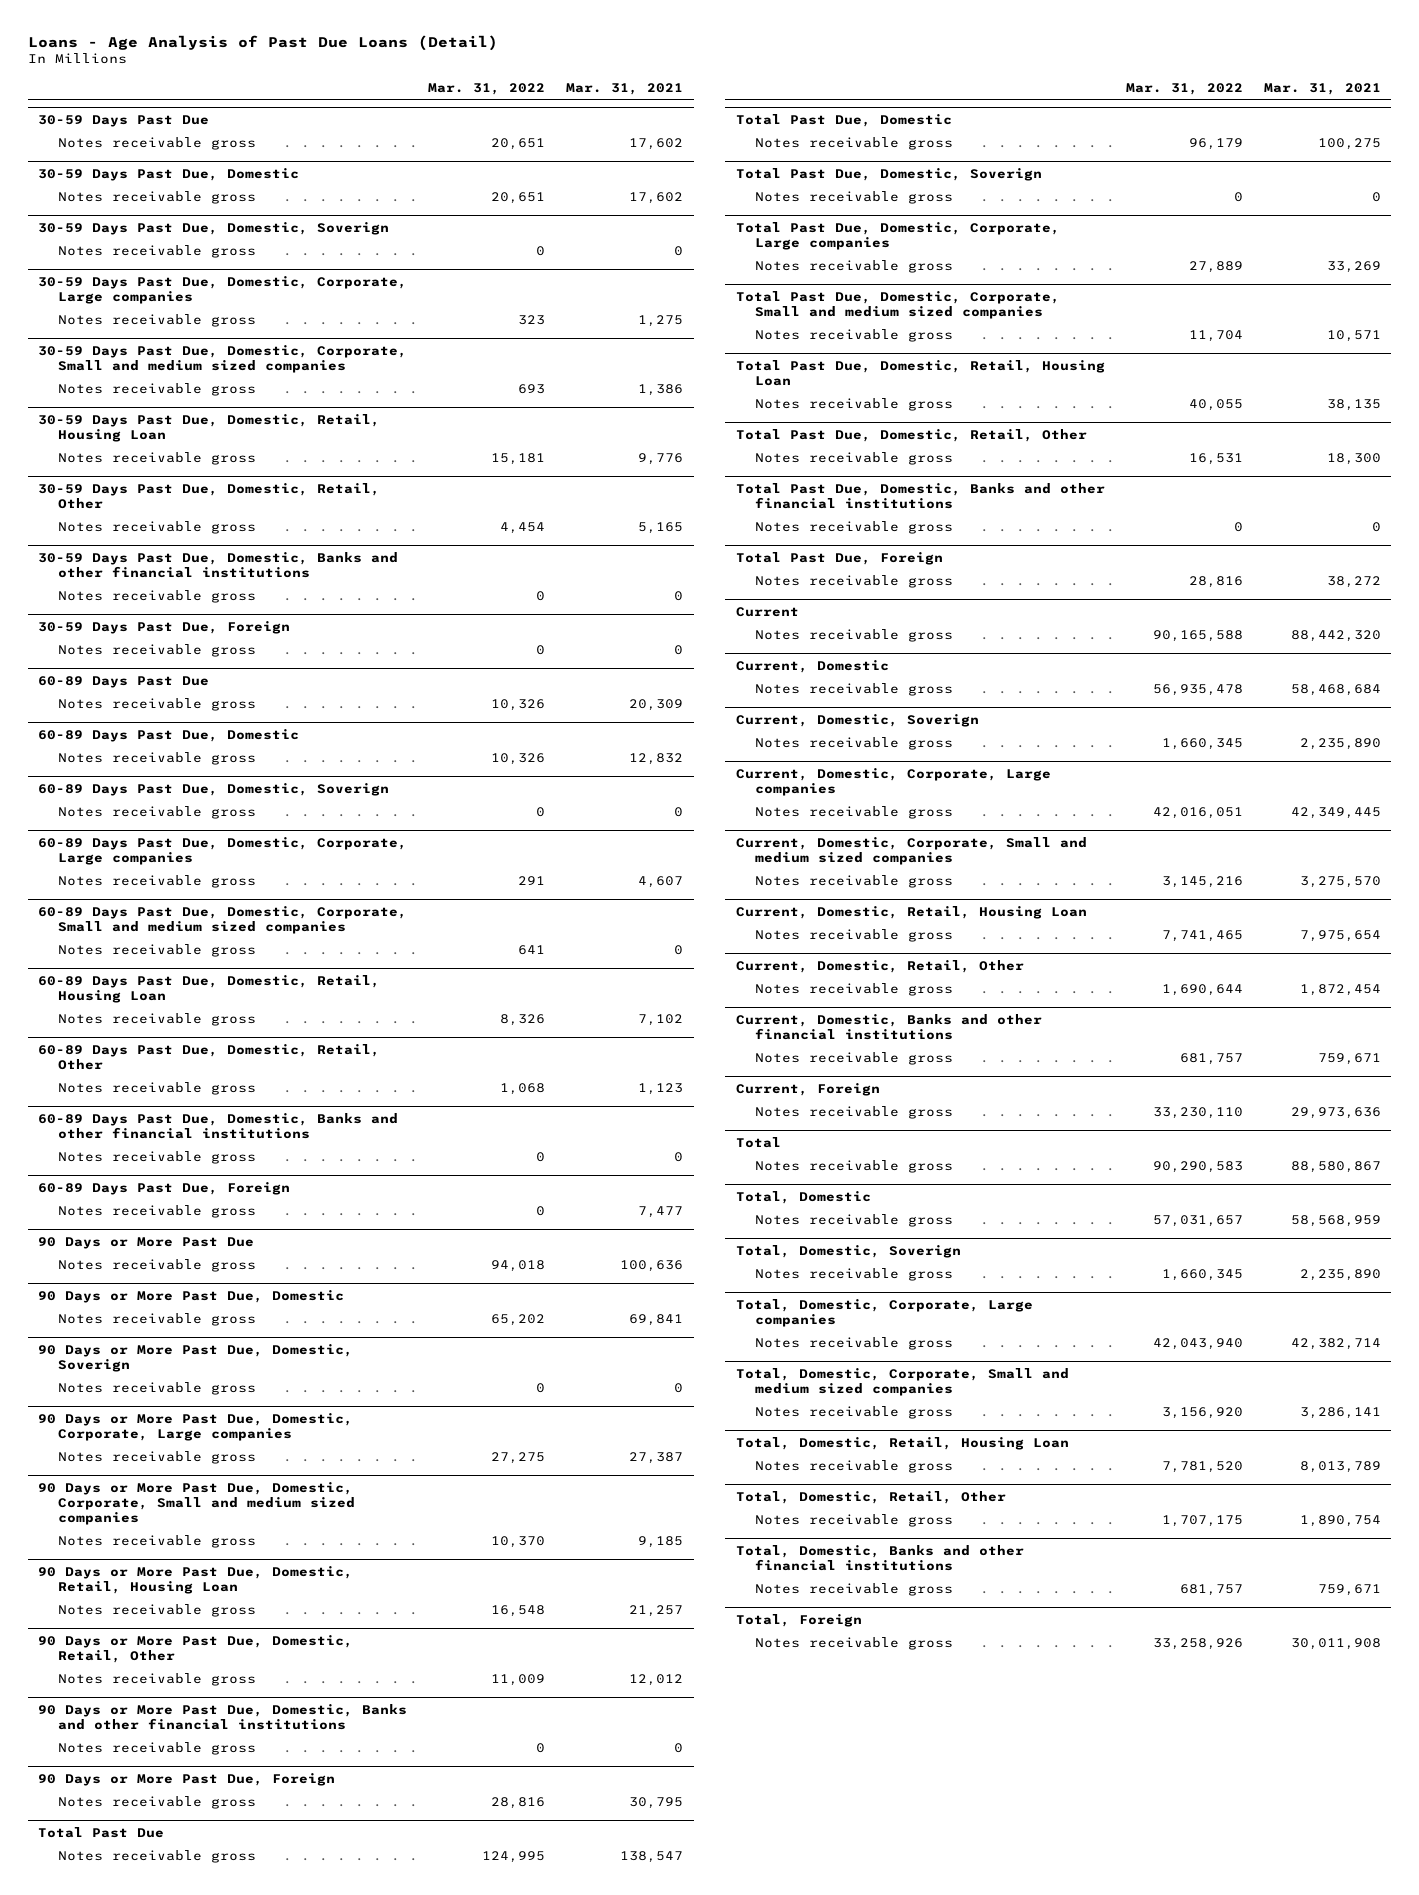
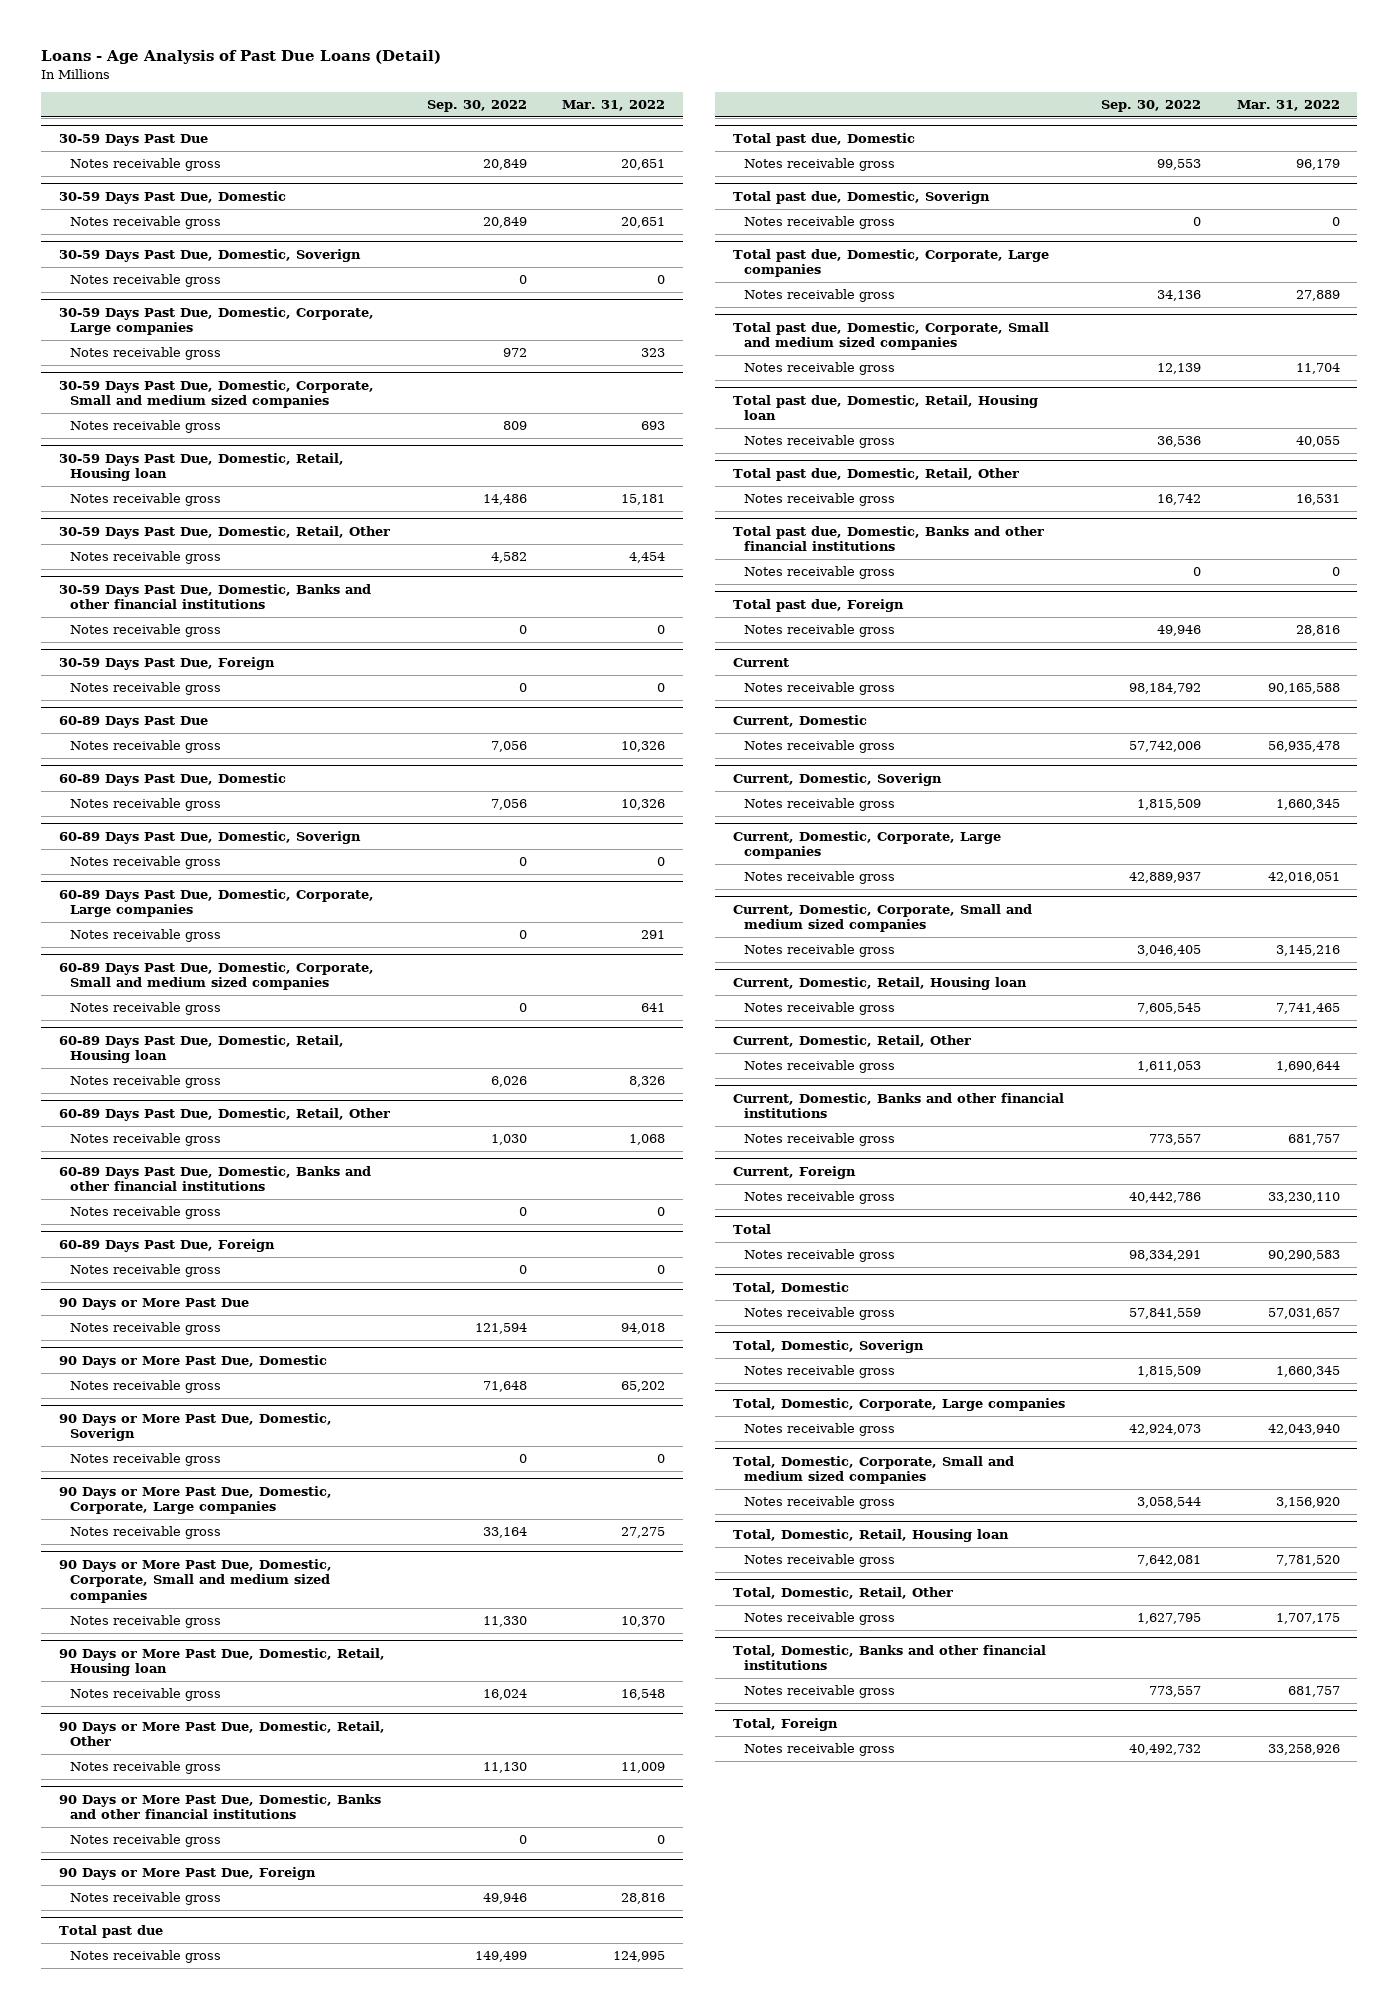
[566,82,684,95] Mar. 31, 2021 -> none
none -> [426,99,527,112] Sep. 30, 2022
[38,413,381,442] 30-59 Days Past Due, Domestic, Retail, Housing Loan -> [58,453,344,482] 30-59 Days Past Due, Domestic, Retail, Housing loan
[38,974,381,1003] 60-89 Days Past Due, Domestic, Retail, Housing Loan -> [58,1035,344,1064] 60-89 Days Past Due, Domestic, Retail, Housing loan
[38,1565,354,1594] 90 Days or More Past Due, Domestic, Retail, Housing Loan -> [58,1648,385,1677] 90 Days or More Past Due, Domestic, Retail, Housing loan
[38,1826,165,1838] Total Past Due -> [58,1925,163,1939] Total past due
[735,113,952,127] Total Past Due, Domestic -> [733,133,916,147] Total past due, Domestic
[735,167,1042,181] Total Past Due, Domestic, Soverign -> [733,191,991,205] Total past due, Domestic, Soverign
[735,221,1060,250] Total Past Due, Domestic, Corporate, Large companies -> [733,249,1050,278] Total past due, Domestic, Corporate, Large companies
[735,290,1060,319] Total Past Due, Domestic, Corporate, Small and medium sized companies -> [733,322,1050,351] Total past due, Domestic, Corporate, Small and medium sized companies
[735,359,1105,386] Total Past Due, Domestic, Retail, Housing Loan -> [733,395,1039,421] Total past due, Domestic, Retail, Housing loan
[735,428,1087,442] Total Past Due, Domestic, Retail, Other -> [733,468,1020,482] Total past due, Domestic, Retail, Other
[735,482,1105,509] Total Past Due, Domestic, Banks and other financial institutions -> [733,526,1045,552] Total past due, Domestic, Banks and other financial institutions
[735,551,943,565] Total Past Due, Foreign -> [733,599,905,613] Total past due, Foreign
[735,905,1087,919] Current, Domestic, Retail, Housing Loan -> [733,977,1028,991] Current, Domestic, Retail, Housing loan
[735,1436,1069,1450] Total, Domestic, Retail, Housing Loan -> [733,1529,1010,1543] Total, Domestic, Retail, Housing loan

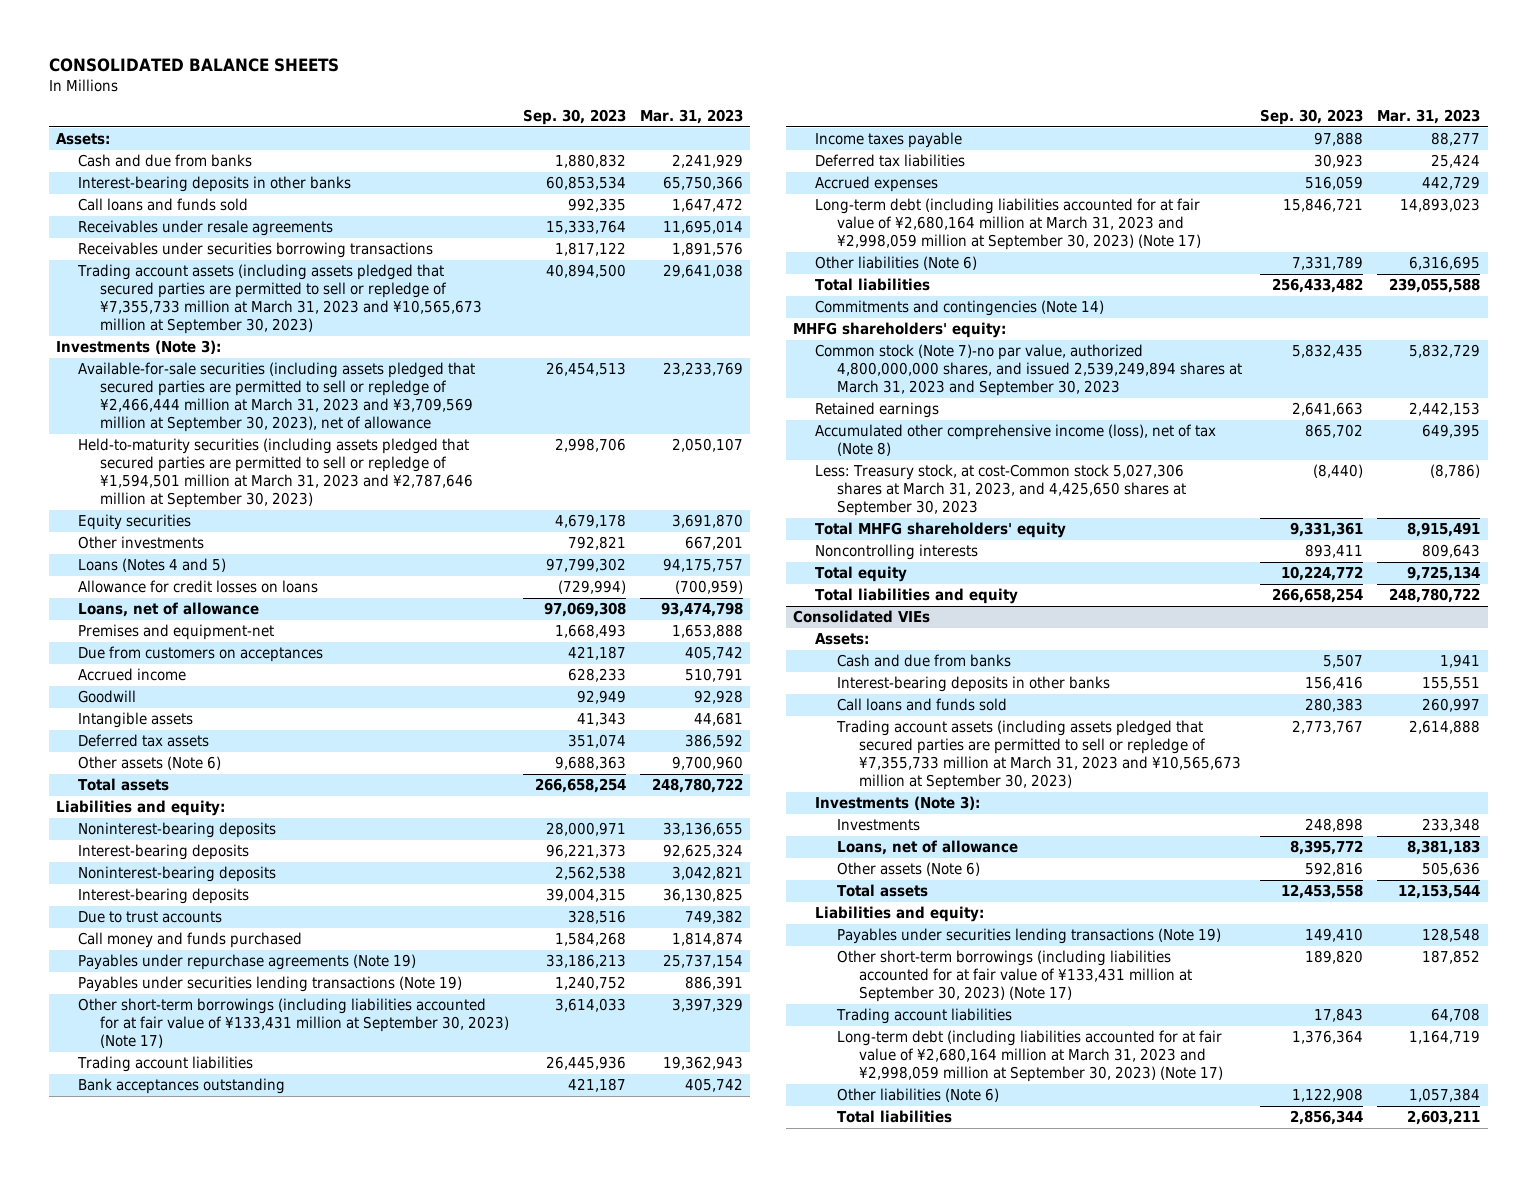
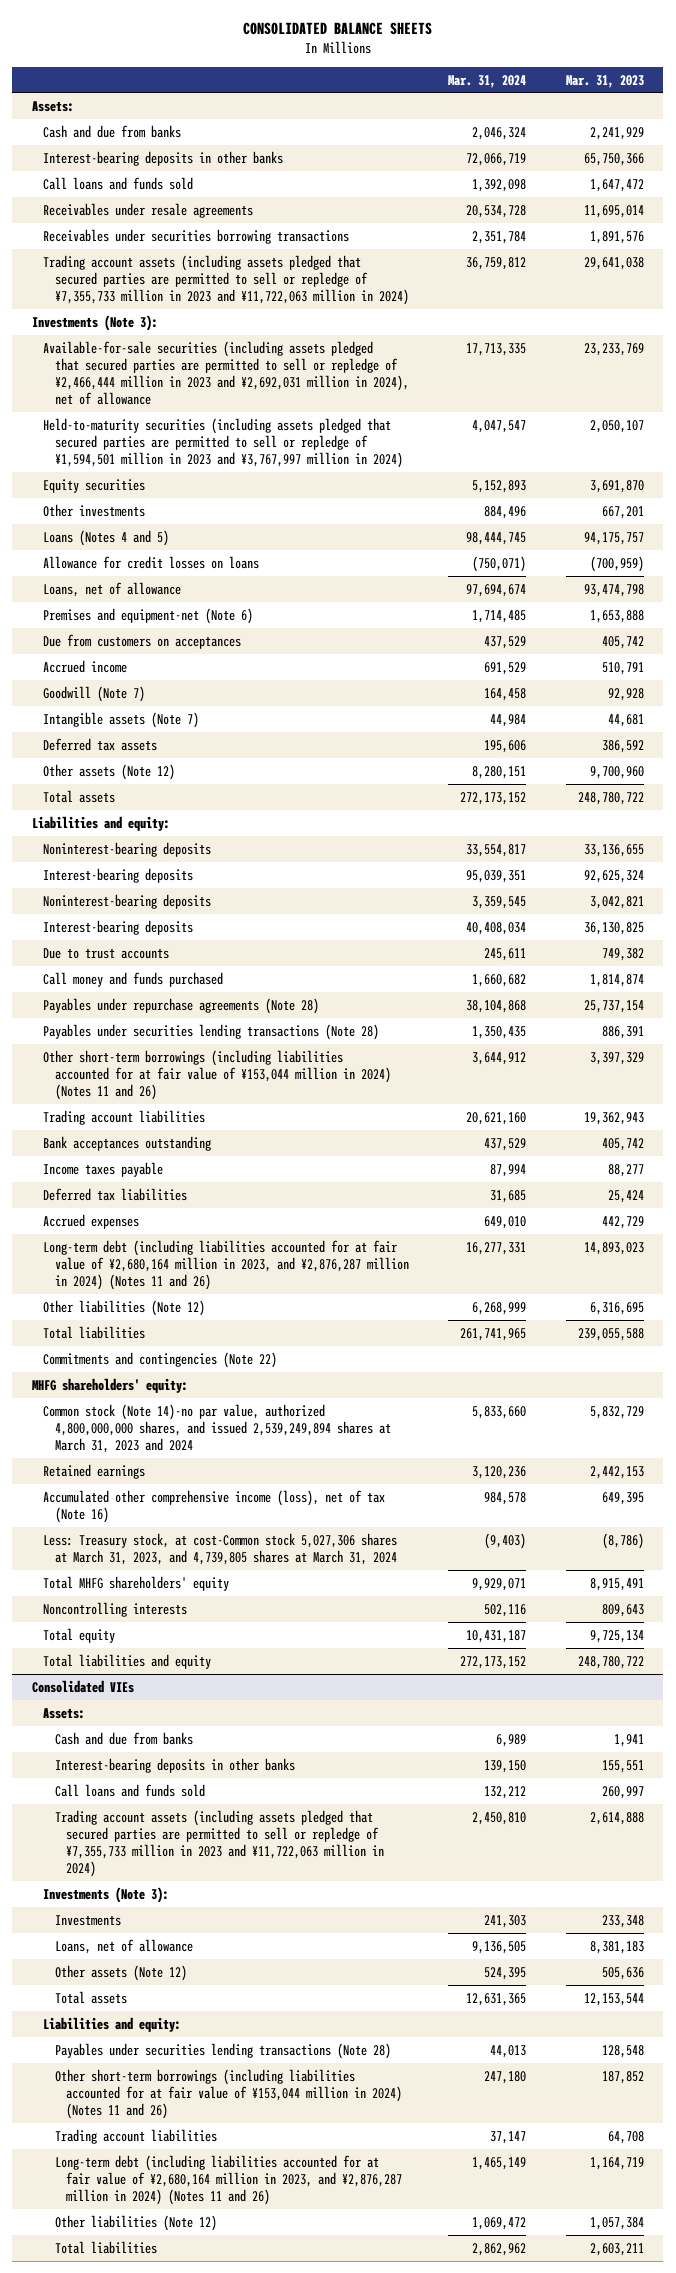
[522,108,626,125] Sep. 30, 2023 -> none
none -> [448,74,527,88] Mar. 31, 2024
[76,264,482,335] Trading account assets (including assets pledged that secured parties are permitted to sell or repledge of ¥7,355,733 million at March 31, 2023 and ¥10,565,673 million at September 30, 2023) -> [43,254,409,305] Trading account assets (including assets pledged that secured parties are permitted to sell or repledge of ¥7,355,733 million in 2023 and ¥11,722,063 million in 2024)
[77,362,475,433] Available-for-sale securities (including assets pledged that secured parties are permitted to sell or repledge of ¥2,466,444 million at March 31, 2023 and ¥3,709,569 million at September 30, 2023), net of allowance -> [43,340,409,405] Available-for-sale securities (including assets pledged that secured parties are permitted to sell or repledge of ¥2,466,444 million in 2023 and ¥2,692,031 million in 2024), net of allowance
[77,438,473,509] Held-to-maturity securities (including assets pledged that secured parties are permitted to sell or repledge of ¥1,594,501 million at March 31, 2023 and ¥2,787,646 million at September 30, 2023) -> [43,417,403,468] Held-to-maturity securities (including assets pledged that secured parties are permitted to sell or repledge of ¥1,594,501 million in 2023 and ¥3,767,997 million in 2024)
[77,624,274,641] Premises and equipment-net -> [43,607,254,624] Premises and equipment-net (Note 6)
[77,690,136,704] Goodwill -> [43,685,146,702] Goodwill (Note 7)
[77,712,193,729] Intangible assets -> [43,711,200,728] Intangible assets (Note 7)
[77,756,221,771] Other assets (Note 6) -> [43,763,176,780] Other assets (Note 12)
[77,954,416,971] Payables under repurchase agreements (Note 19) -> [43,997,320,1014] Payables under repurchase agreements (Note 28)
[77,976,462,993] Payables under securities lending transactions (Note 19) -> [43,1023,380,1040] Payables under securities lending transactions (Note 28)
[77,998,509,1049] Other short-term borrowings (including liabilities accounted for at fair value of ¥133,431 million at September 30, 2023) (Note 17) -> [43,1049,391,1100] Other short-term borrowings (including liabilities accounted for at fair value of ¥153,044 million in 2024) (Notes 11 and 26)
[815,198,1201,251] Long-term debt (including liabilities accounted for at fair value of ¥2,680,164 million at March 31, 2023 and ¥2,998,059 million at September 30, 2023) (Note 17) -> [43,1239,409,1290] Long-term debt (including liabilities accounted for at fair value of ¥2,680,164 million in 2023, and ¥2,876,287 million in 2024) (Notes 11 and 26)
[815,256,978,271] Other liabilities (Note 6) -> [43,1299,206,1316] Other liabilities (Note 12)
[815,300,1105,317] Commitments and contingencies (Note 14) -> [43,1351,278,1368] Commitments and contingencies (Note 22)
[815,344,1242,397] Common stock (Note 7)-no par value, authorized 4,800,000,000 shares, and issued 2,539,249,894 shares at March 31, 2023 and September 30, 2023 -> [43,1403,391,1453] Common stock (Note 14)-no par value, authorized 4,800,000,000 shares, and issued 2,539,249,894 shares at March 31, 2023 and 2024
[815,424,1217,457] Accumulated other comprehensive income (loss), net of tax (Note 8) -> [43,1489,386,1523] Accumulated other comprehensive income (loss), net of tax (Note 16)
[815,464,1186,517] Less: Treasury stock, at cost-Common stock 5,027,306 shares at March 31, 2023, and 4,425,650 shares at September 30, 2023 -> [43,1532,398,1565] Less: Treasury stock, at cost-Common stock 5,027,306 shares at March 31, 2023, and 4,739,805 shares at March 31, 2024
[835,720,1241,791] Trading account assets (including assets pledged that secured parties are permitted to sell or repledge of ¥7,355,733 million at March 31, 2023 and ¥10,565,673 million at September 30, 2023) -> [54,1809,384,1877] Trading account assets (including assets pledged that secured parties are permitted to sell or repledge of ¥7,355,733 million in 2023 and ¥11,722,063 million in 2024)
[836,862,980,877] Other assets (Note 6) -> [54,1964,187,1981] Other assets (Note 12)
[836,928,1221,945] Payables under securities lending transactions (Note 19) -> [54,2042,391,2059] Payables under securities lending transactions (Note 28)
[836,950,1192,1003] Other short-term borrowings (including liabilities accounted for at fair value of ¥133,431 million at September 30, 2023) (Note 17) -> [54,2068,402,2119] Other short-term borrowings (including liabilities accounted for at fair value of ¥153,044 million in 2024) (Notes 11 and 26)
[836,1030,1223,1083] Long-term debt (including liabilities accounted for at fair value of ¥2,680,164 million at March 31, 2023 and ¥2,998,059 million at September 30, 2023) (Note 17) -> [54,2154,402,2205] Long-term debt (including liabilities accounted for at fair value of ¥2,680,164 million in 2023, and ¥2,876,287 million in 2024) (Notes 11 and 26)
[836,1088,999,1103] Other liabilities (Note 6) -> [54,2214,217,2231] Other liabilities (Note 12)

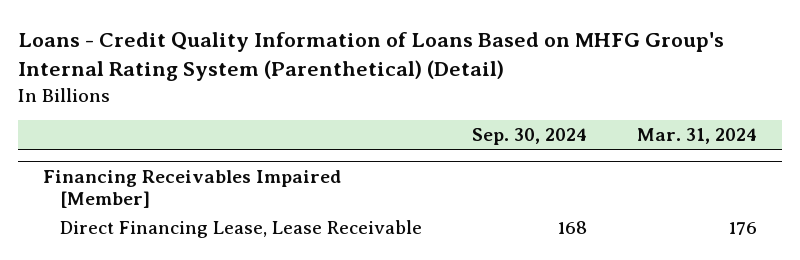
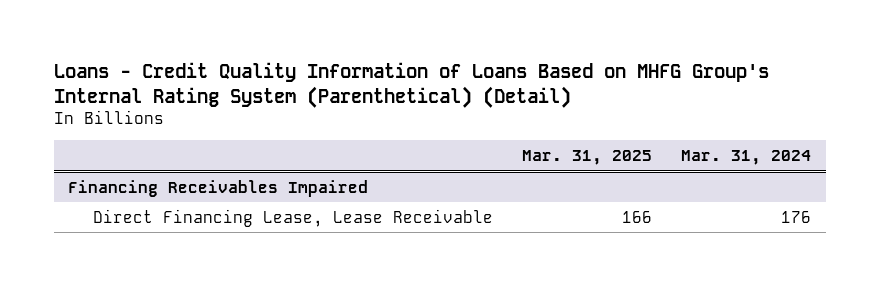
[472,128,588,146] Sep. 30, 2024 -> none
none -> [522,149,653,165] Mar. 31, 2025
[43,169,342,208] Financing Receivables Impaired [Member] -> [68,179,369,197] Financing Receivables Impaired

